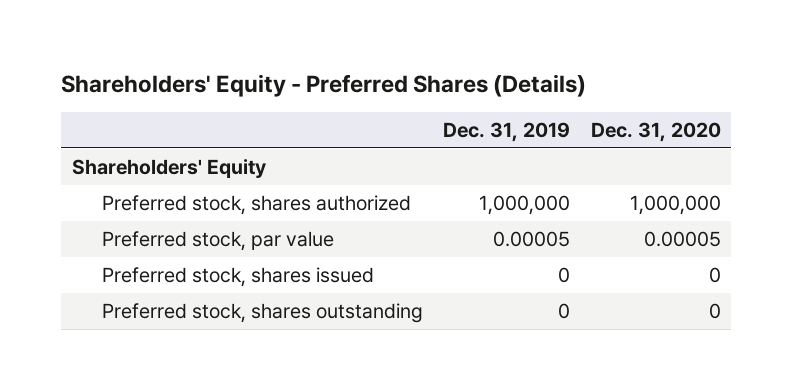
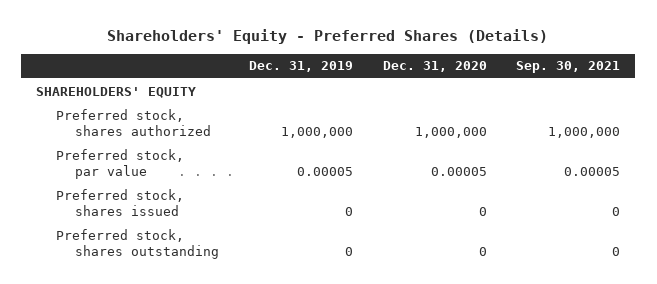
none -> [516,61,621,74] Sep. 30, 2021
[71,158,266,178] Shareholders' Equity -> [36,86,197,98] SHAREHOLDERS' EQUITY

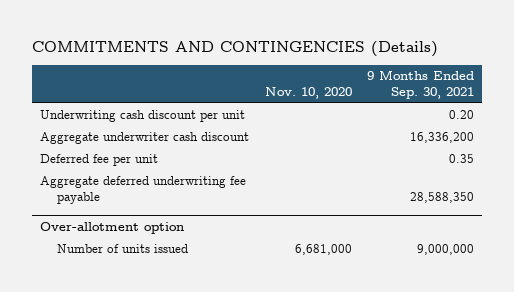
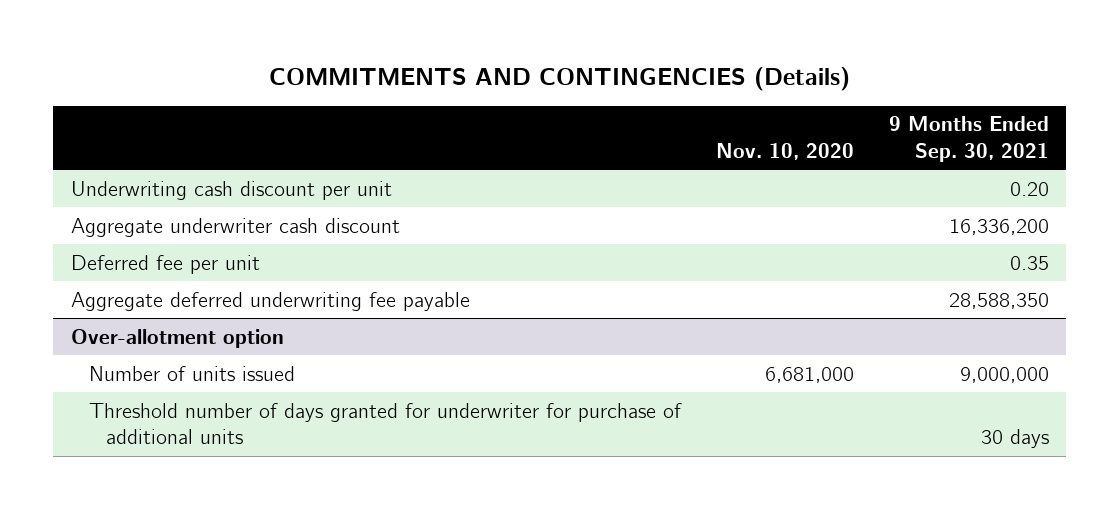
none -> [88,402,682,444] Threshold number of days granted for underwriter for purchase of additional units

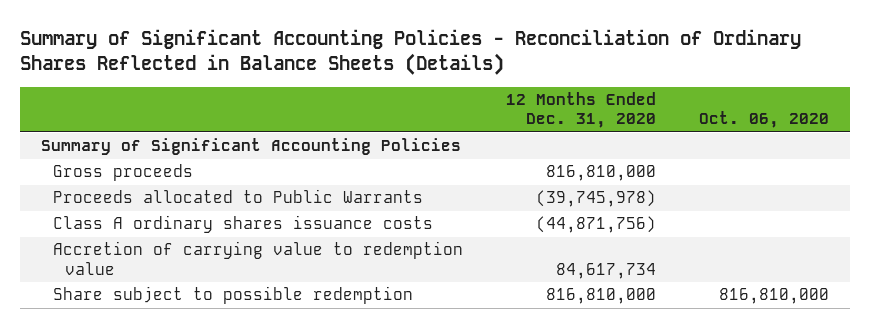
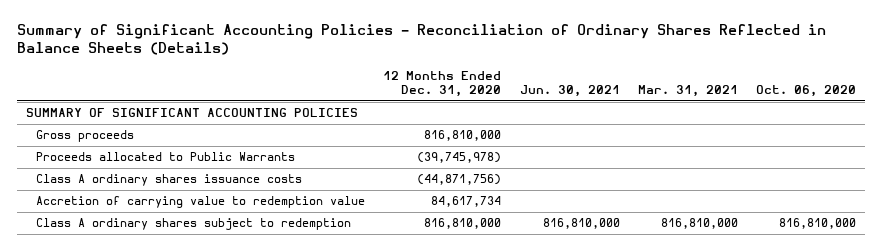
none -> [519,85,620,98] Jun. 30, 2021
none -> [637,85,738,98] Mar. 31, 2021
[41,138,462,156] Summary of Significant Accounting Policies -> [25,108,358,118] SUMMARY OF SIGNIFICANT ACCOUNTING POLICIES
[53,286,414,305] Share subject to possible redemption -> [36,218,352,231] Class A ordinary shares subject to redemption

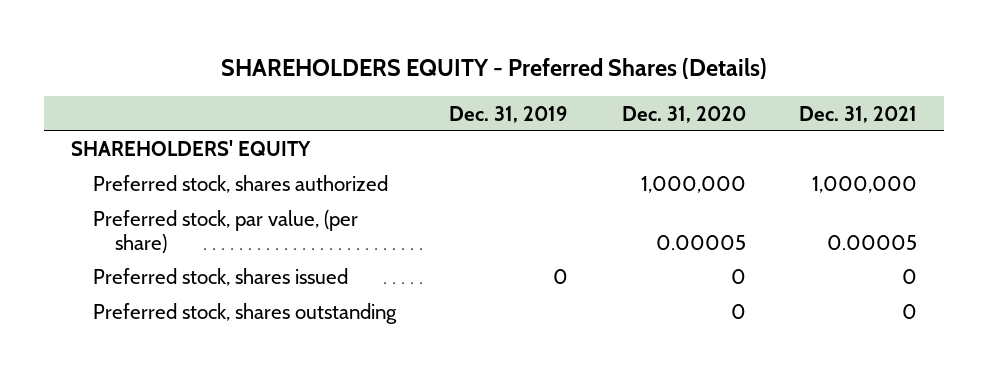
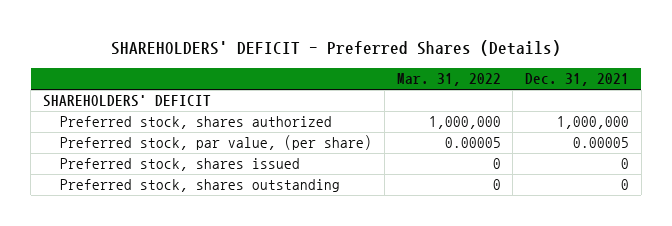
[220,57,767,79] SHAREHOLDERS EQUITY - Preferred Shares (Details) -> [110,40,561,57] SHAREHOLDERS' DEFICIT - Preferred Shares (Details)
[449,105,569,123] Dec. 31, 2019 -> none
[621,105,746,123] Dec. 31, 2020 -> none
none -> [396,73,501,87] Mar. 31, 2022
[70,140,311,157] SHAREHOLDERS' EQUITY -> [42,95,211,108] SHAREHOLDERS' DEFICIT

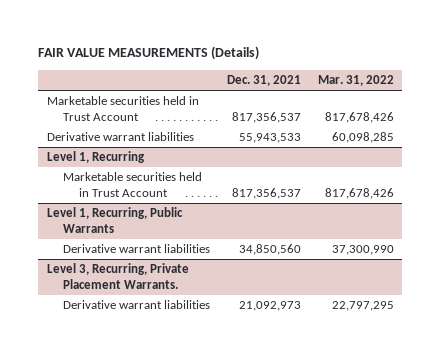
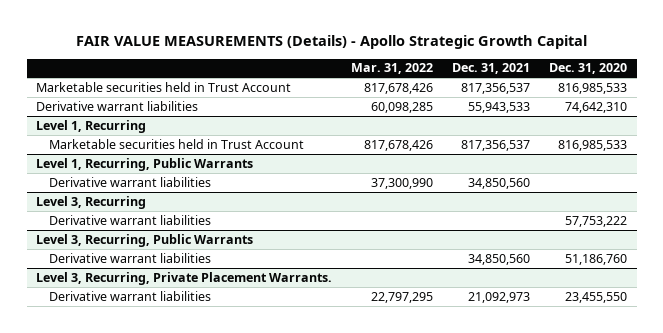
[38,46,260,61] FAIR VALUE MEASUREMENTS (Details) -> [75,35,587,50] FAIR VALUE MEASUREMENTS (Details) - Apollo Strategic Growth Capital
none -> [549,63,628,75] Dec. 31, 2020
none -> [36,195,147,209] Level 3, Recurring
none -> [49,214,212,225] Derivative warrant liabilities
none -> [36,233,254,247] Level 3, Recurring, Public Warrants
none -> [49,252,212,263] Derivative warrant liabilities

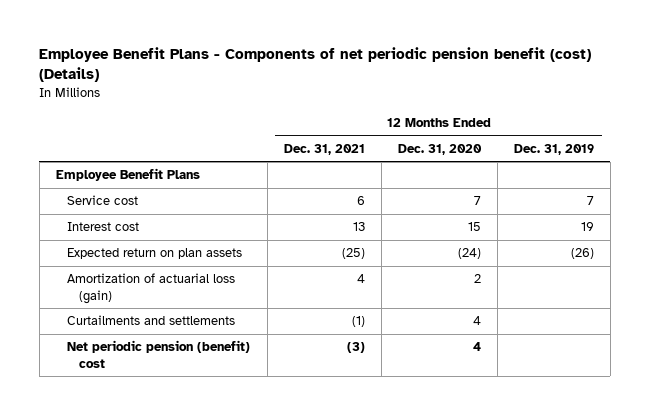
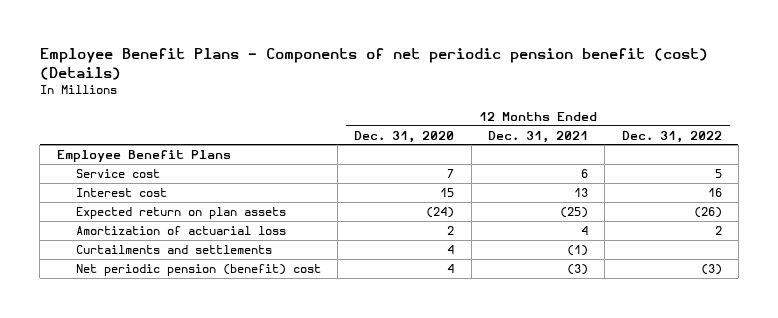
[513,143,594,155] Dec. 31, 2019 -> none
none -> [621,130,722,143] Dec. 31, 2022
[67,273,236,304] Amortization of actuarial loss (gain) -> [75,226,286,236] Amortization of actuarial loss

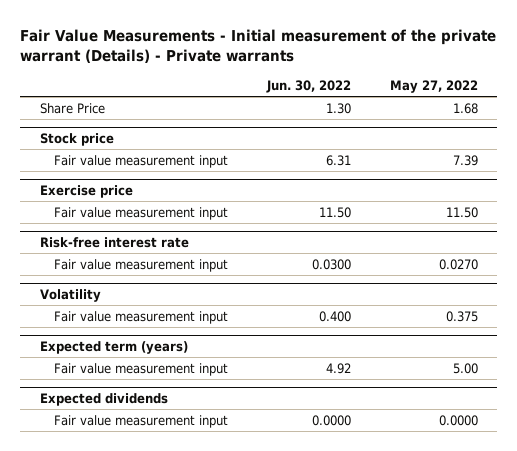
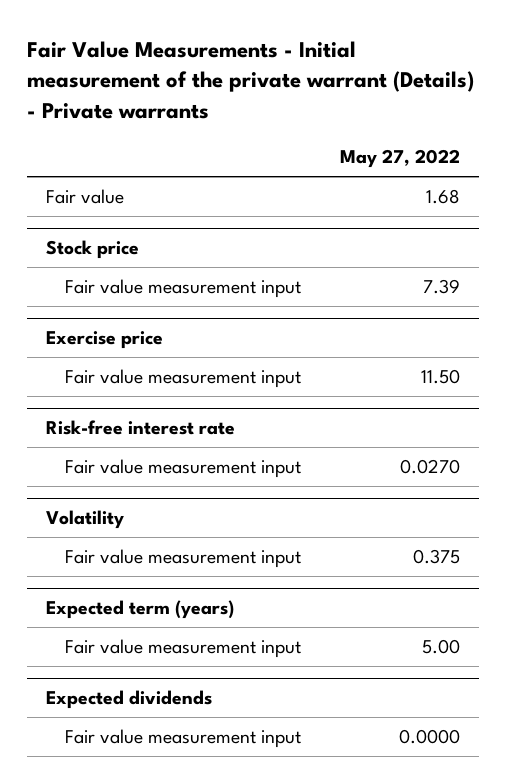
[265,79,351,93] Jun. 30, 2022 -> none
[39,102,105,114] Share Price -> [46,188,125,204] Fair value

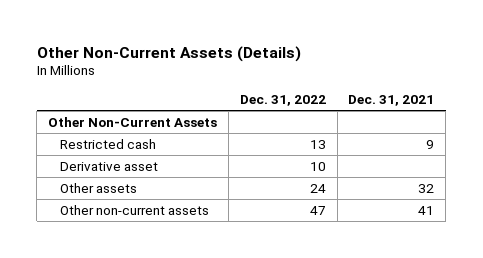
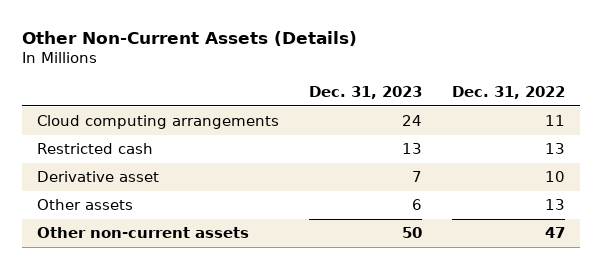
[348,95,435,107] Dec. 31, 2021 -> none
none -> [308,86,422,100] Dec. 31, 2023
[48,116,218,127] Other Non-Current Assets -> none
none -> [36,115,279,130] Cloud computing arrangements
[309,183,326,193] 24 -> [544,199,565,211] 13

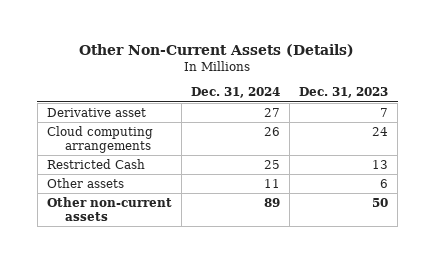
[451,86,565,100] Dec. 31, 2022 -> none
none -> [190,87,280,99] Dec. 31, 2024
[36,143,153,155] Restricted cash -> none
[36,115,279,130] Cloud computing arrangements -> [46,125,153,153] Cloud computing arrangements
none -> [46,158,145,169] Restricted Cash

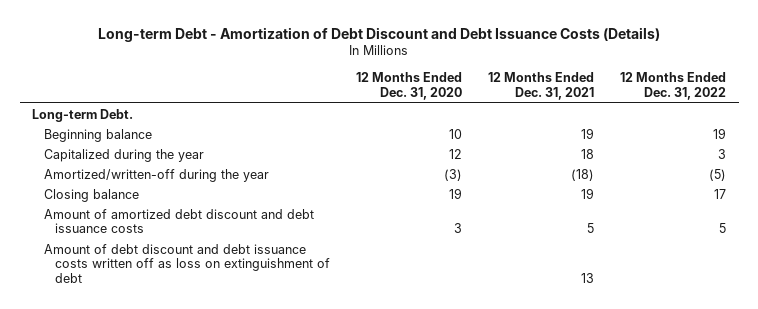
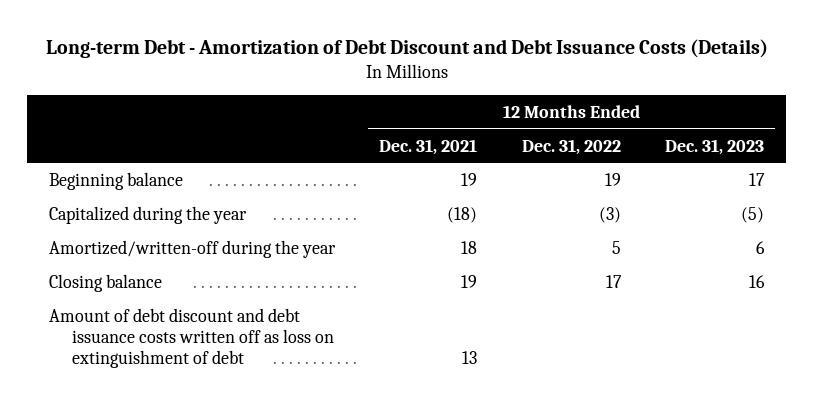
[356,72,463,100] 12 Months Ended Dec. 31, 2020 -> none
none -> [664,138,764,155] Dec. 31, 2023
[32,108,134,122] Long-term Debt. -> none
[581,148,595,159] 18 -> [447,206,478,223] (18)
[717,148,726,159] 3 -> [598,206,621,223] (3)
[571,168,595,181] (18) -> [461,240,478,254] 18
[708,168,726,181] (5) -> [611,240,621,254] 5
[43,208,314,234] Amount of amortized debt discount and debt issuance costs -> none

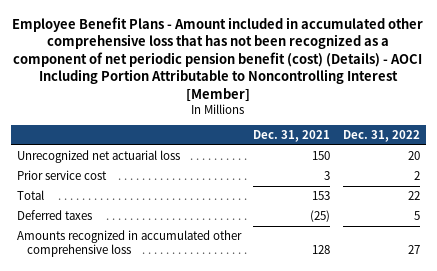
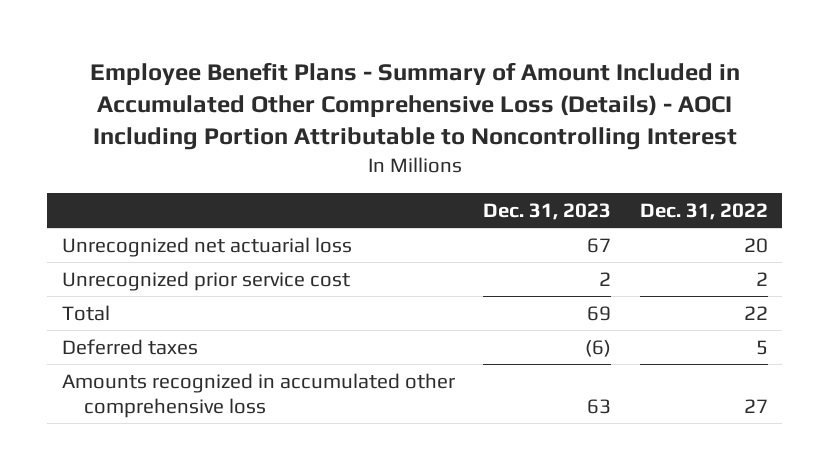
[12,16,424,102] Employee Benefit Plans - Amount included in accumulated other comprehensive loss that has not been recognized as a component of net periodic pension benefit (cost) (Details) - AOCI Including Portion Attributable to Noncontrolling Interest [Member] -> [89,61,740,150] Employee Benefit Plans - Summary of Amount Included in Accumulated Other Comprehensive Loss (Details) - AOCI Including Portion Attributable to Noncontrolling Interest
[253,129,331,142] Dec. 31, 2021 -> none
none -> [483,202,612,220] Dec. 31, 2023
[17,169,108,180] Prior service cost -> [61,270,350,291] Unrecognized prior service cost

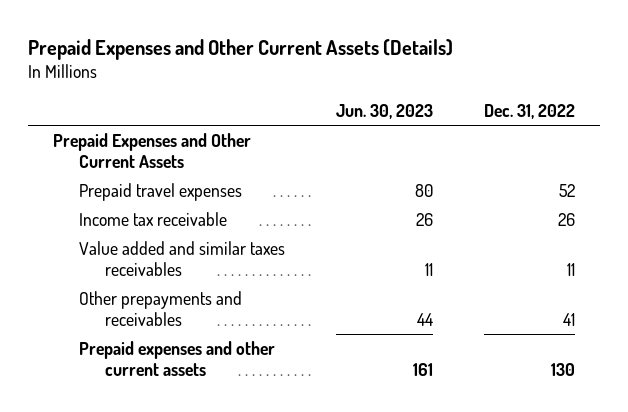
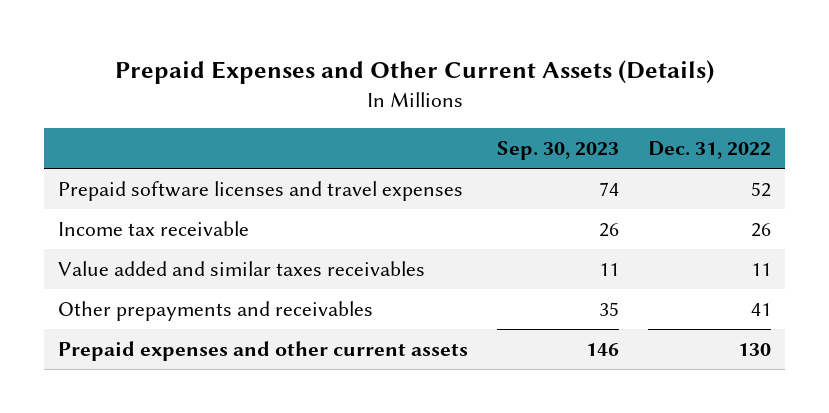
[336,103,434,119] Jun. 30, 2023 -> none
none -> [497,141,620,161] Sep. 30, 2023
[53,133,252,168] Prepaid Expenses and Other Current Assets -> none
[79,183,243,202] Prepaid travel expenses -> [58,180,464,201] Prepaid software licenses and travel expenses

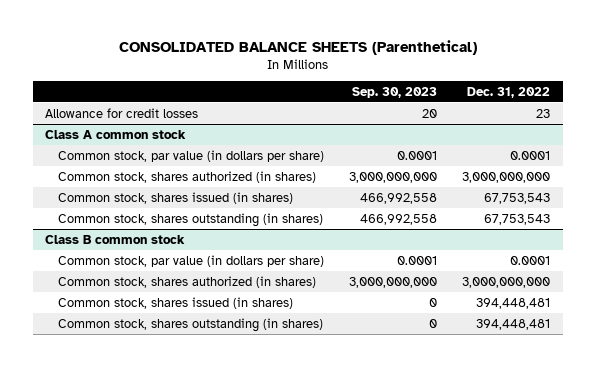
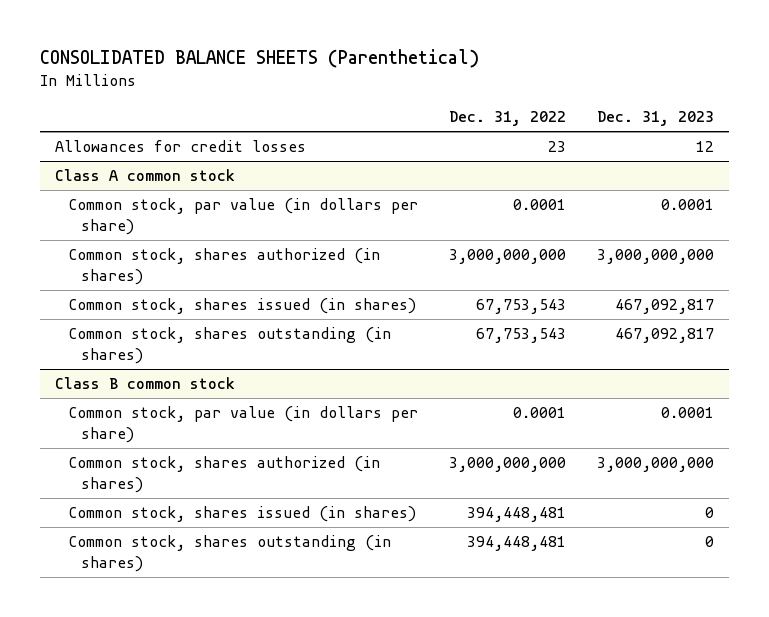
[352,86,438,98] Sep. 30, 2023 -> none
none -> [596,110,714,126] Dec. 31, 2023
[45,107,199,118] Allowance for credit losses -> [55,140,307,153] Allowances for credit losses

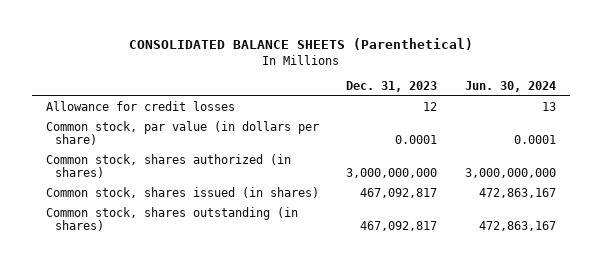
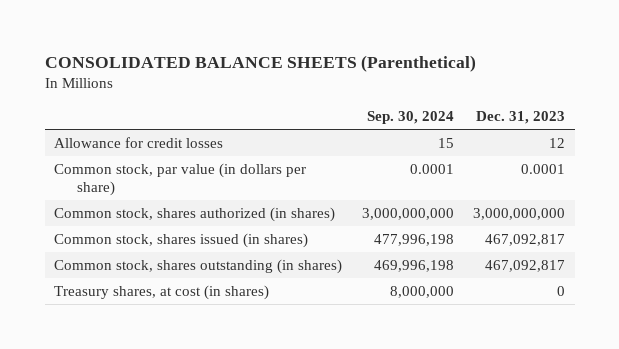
[465,80,557,92] Jun. 30, 2024 -> none
none -> [366,111,454,125] Sep. 30, 2024
none -> [54,284,270,300] Treasury shares, at cost (in shares)

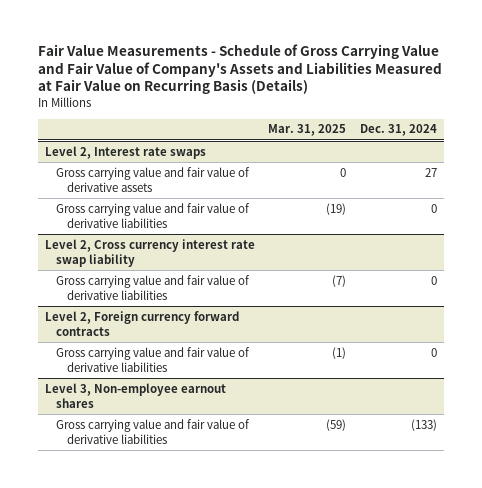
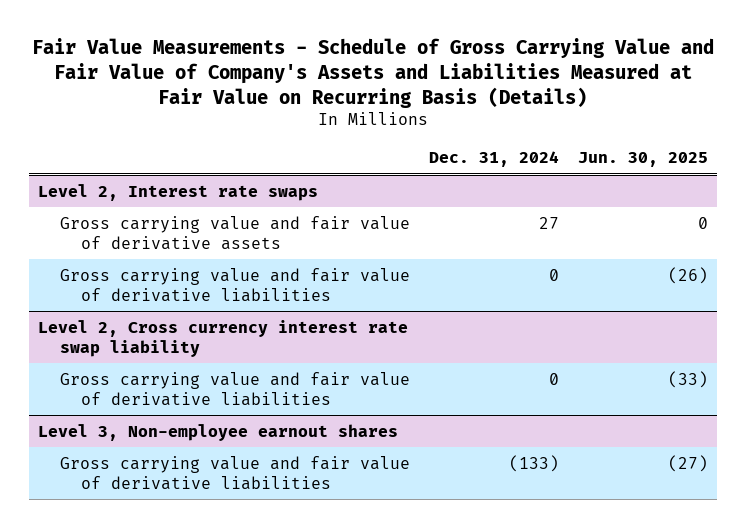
[268,124,347,137] Mar. 31, 2025 -> none
none -> [577,152,708,168] Jun. 30, 2025
[44,310,239,336] Level 2, Foreign currency forward contracts -> none
[55,346,250,372] Gross carrying value and fair value of derivative liabilities -> none

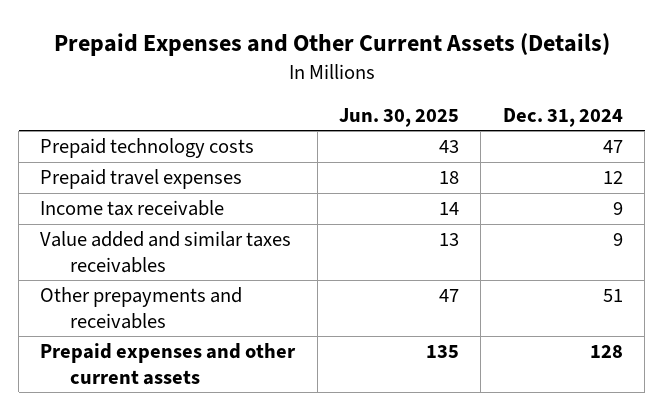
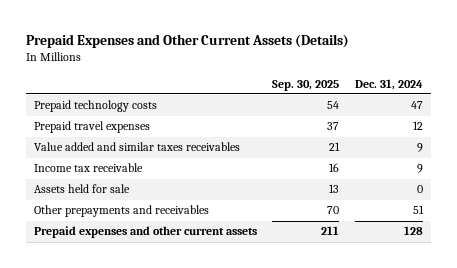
[339,107,460,127] Jun. 30, 2025 -> none
none -> [272,79,340,91] Sep. 30, 2025
[40,200,225,217] Income tax receivable -> [33,163,143,173] Income tax receivable
none -> [33,184,130,194] Assets held for sale

